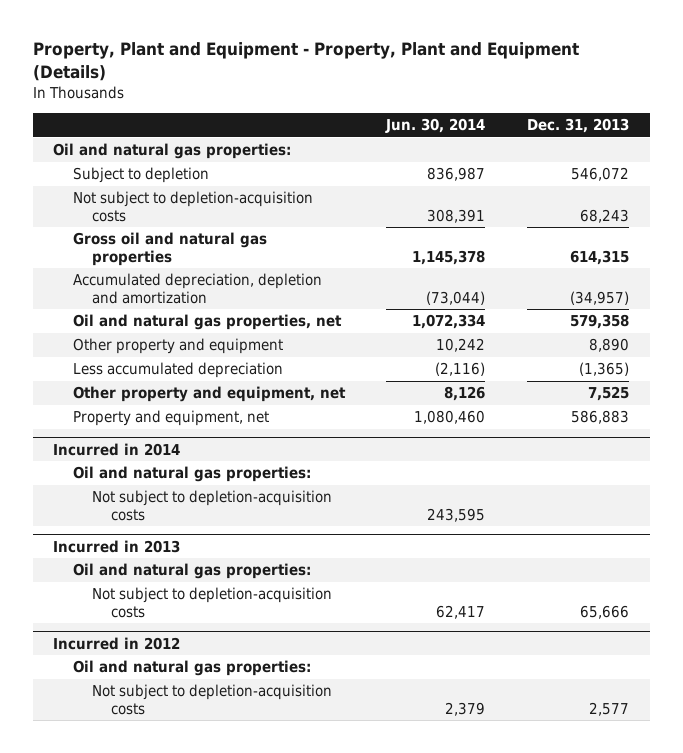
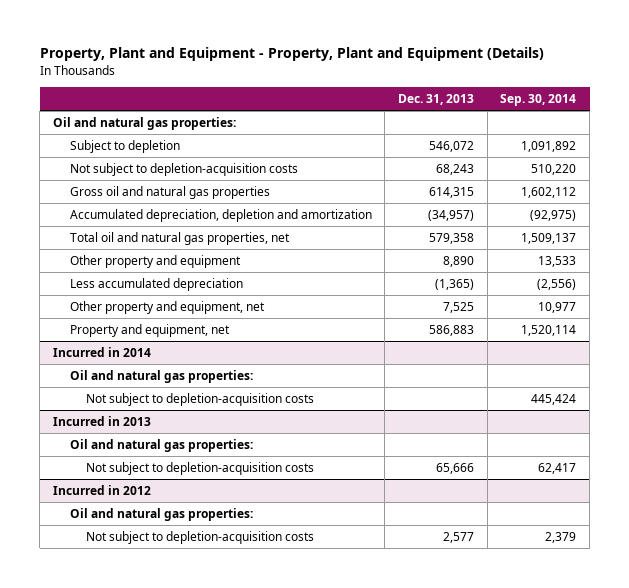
[385,118,486,134] Jun. 30, 2014 -> none
none -> [500,93,577,106] Sep. 30, 2014
[72,314,342,331] Oil and natural gas properties, net -> [69,231,290,245] Total oil and natural gas properties, net

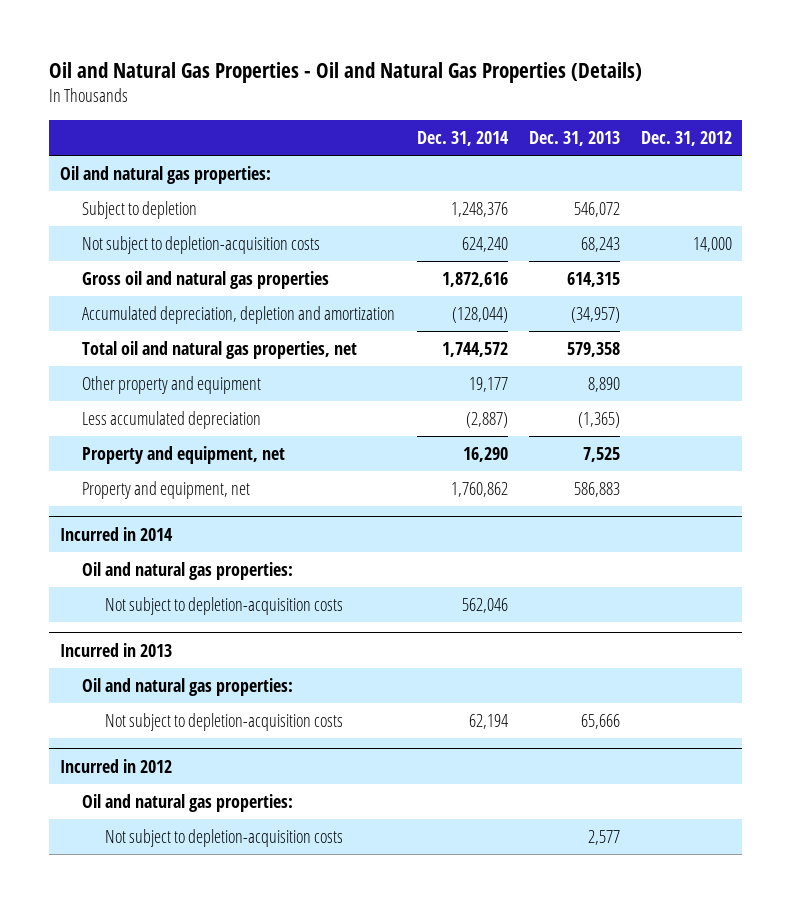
[39,47,544,62] Property, Plant and Equipment - Property, Plant and Equipment (Details) -> [49,61,643,83] Oil and Natural Gas Properties - Oil and Natural Gas Properties (Details)
[500,93,577,106] Sep. 30, 2014 -> none
none -> [416,131,509,147] Dec. 31, 2014
none -> [640,131,732,147] Dec. 31, 2012
[69,300,265,314] Other property and equipment, net -> [82,445,286,464] Property and equipment, net

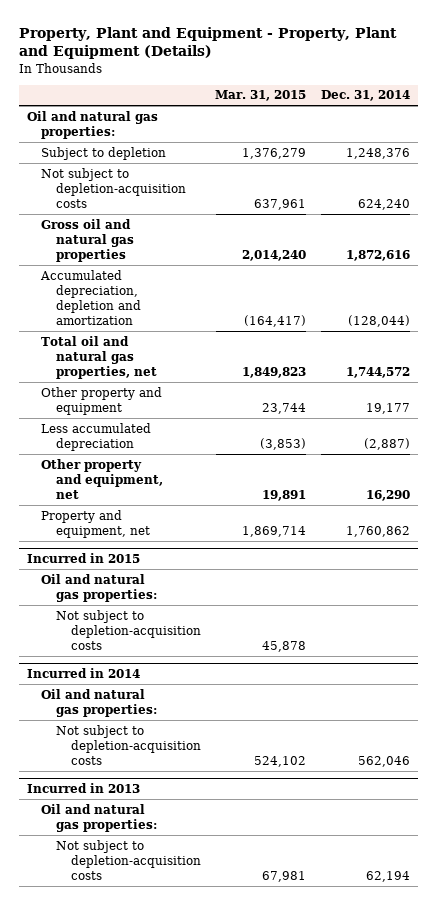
[49,61,643,83] Oil and Natural Gas Properties - Oil and Natural Gas Properties (Details) -> [19,26,398,60] Property, Plant and Equipment - Property, Plant and Equipment (Details)
[528,131,620,147] Dec. 31, 2013 -> none
[640,131,732,147] Dec. 31, 2012 -> none
none -> [215,90,307,102] Mar. 31, 2015
[82,445,286,464] Property and equipment, net -> [41,458,164,499] Other property and equipment, net
none -> [26,553,140,564] Incurred in 2015
none -> [41,573,158,602] Oil and natural gas properties:
none -> [56,609,201,650] Not subject to depletion-acquisition costs
[59,758,172,773] Incurred in 2012 -> none
[82,793,294,812] Oil and natural gas properties: -> none
[105,828,344,847] Not subject to depletion-acquisition costs -> none

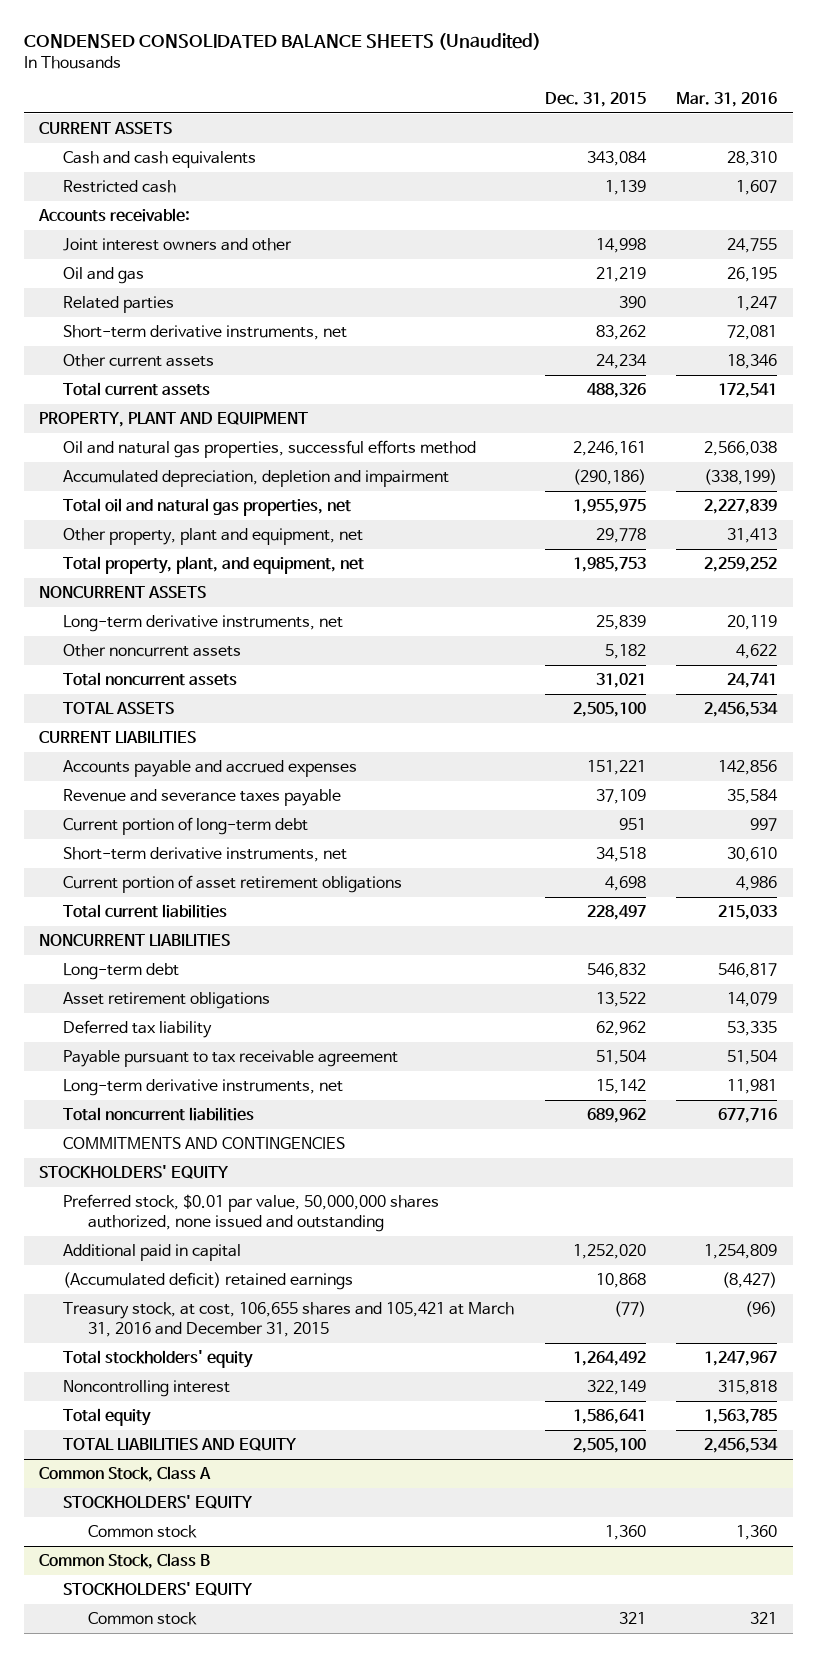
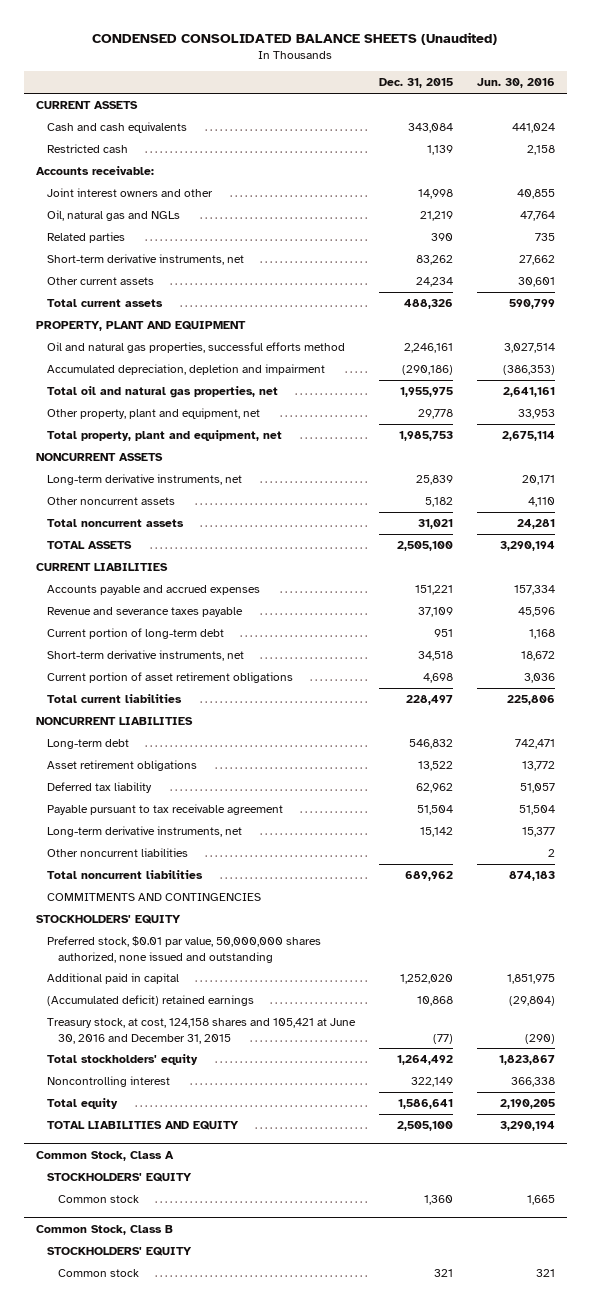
[676,91,778,107] Mar. 31, 2016 -> none
none -> [477,78,556,89] Jun. 30, 2016
[63,267,145,285] Oil and gas -> [46,210,180,222] Oil, natural gas and NGLs
[63,556,365,575] Total property, plant, and equipment, net -> [46,430,282,442] Total property, plant and equipment, net
none -> [46,848,188,858] Other noncurrent liabilities
[63,1302,515,1337] Treasury stock, at cost, 106,655 shares and 105,421 at March 31, 2016 and December 31, 2015 -> [46,1018,356,1044] Treasury stock, at cost, 124,158 shares and 105,421 at June 30, 2016 and December 31, 2015

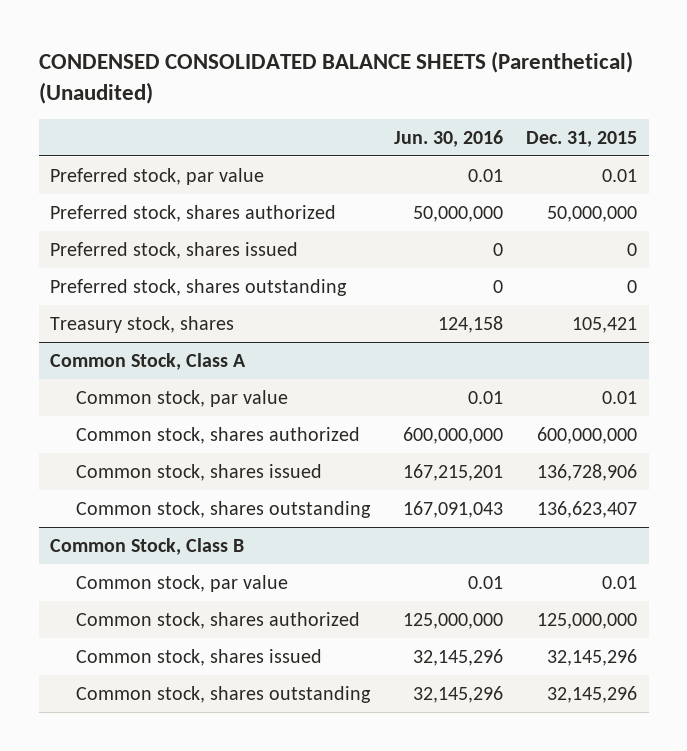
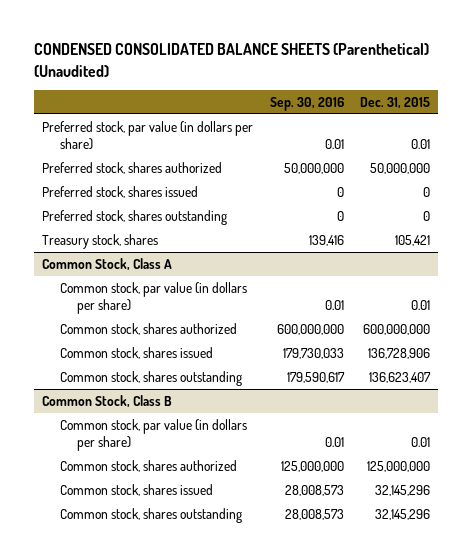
[393,130,503,148] Jun. 30, 2016 -> none
none -> [269,96,344,111] Sep. 30, 2016
[50,167,265,185] Preferred stock, par value -> [42,120,254,151] Preferred stock, par value (in dollars per share)
[76,389,289,407] Common stock, par value -> [59,281,247,315] Common stock, par value (in dollars per share)
[76,574,289,592] Common stock, par value -> [59,418,247,452] Common stock, par value (in dollars per share)

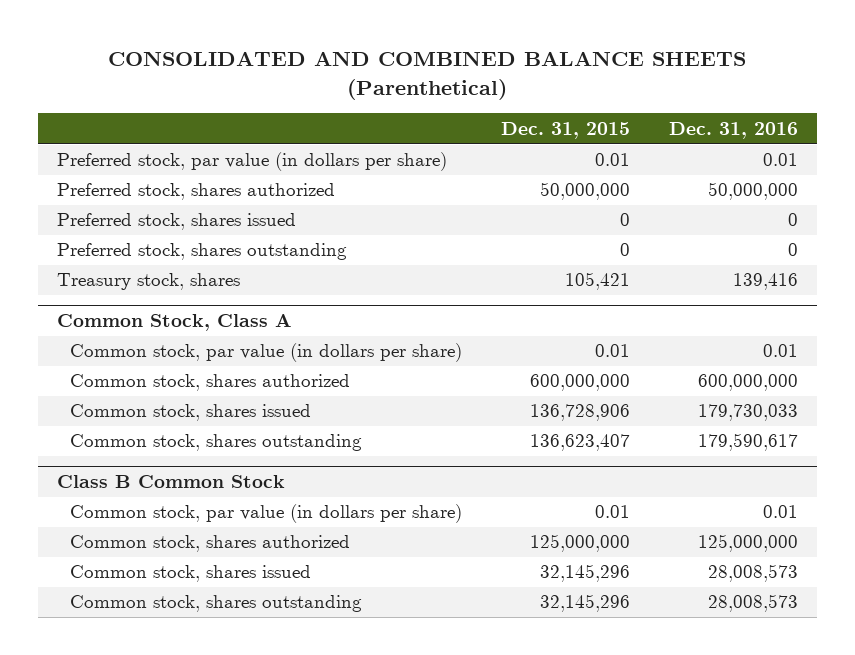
[34,43,430,77] CONDENSED CONSOLIDATED BALANCE SHEETS (Parenthetical) (Unaudited) -> [108,51,747,100] CONSOLIDATED AND COMBINED BALANCE SHEETS (Parenthetical)
[269,96,344,111] Sep. 30, 2016 -> none
none -> [668,121,798,139] Dec. 31, 2016
[42,394,173,408] Common Stock, Class B -> [57,475,286,489] Class B Common Stock

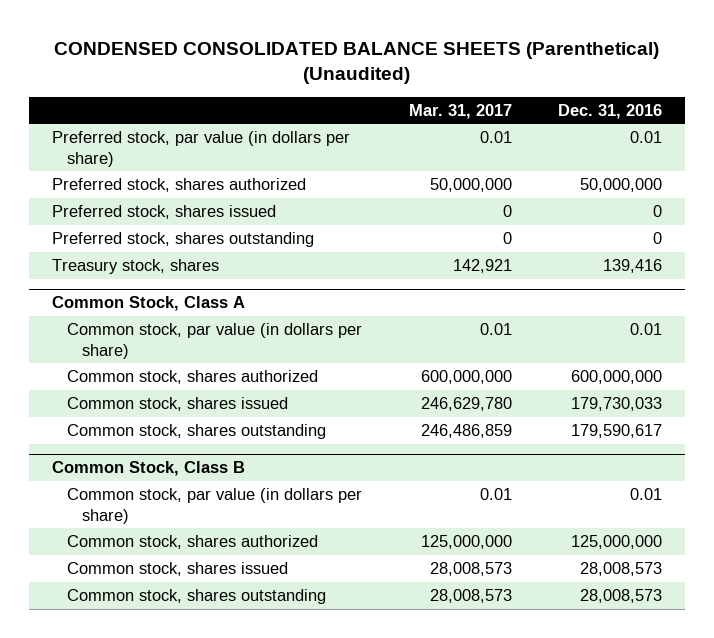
[108,51,747,100] CONSOLIDATED AND COMBINED BALANCE SHEETS (Parenthetical) -> [54,41,660,85] CONDENSED CONSOLIDATED BALANCE SHEETS (Parenthetical) (Unaudited)
[500,121,630,139] Dec. 31, 2015 -> none
none -> [408,103,512,119] Mar. 31, 2017
[57,475,286,489] Class B Common Stock -> [52,461,246,477] Common Stock, Class B

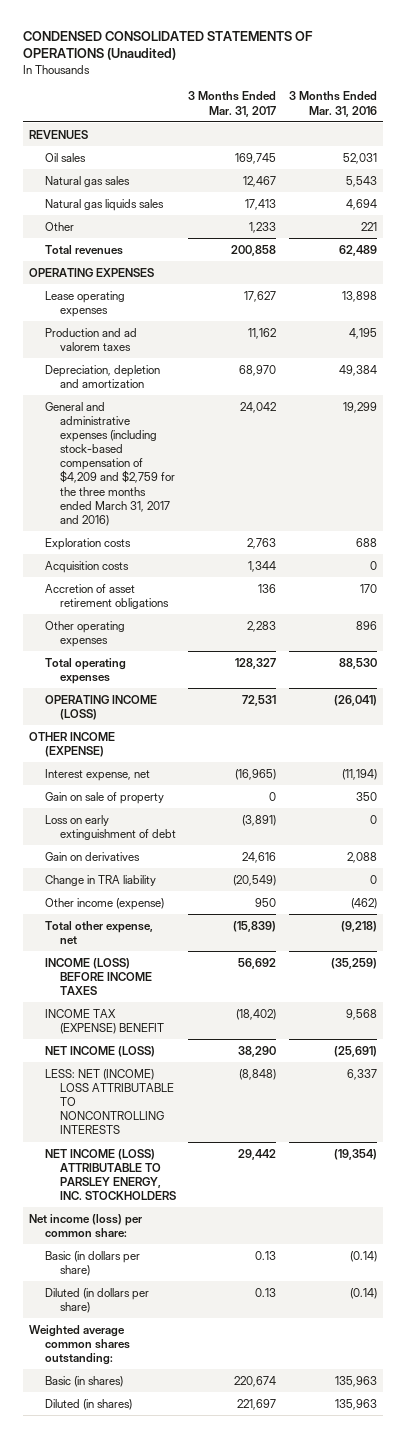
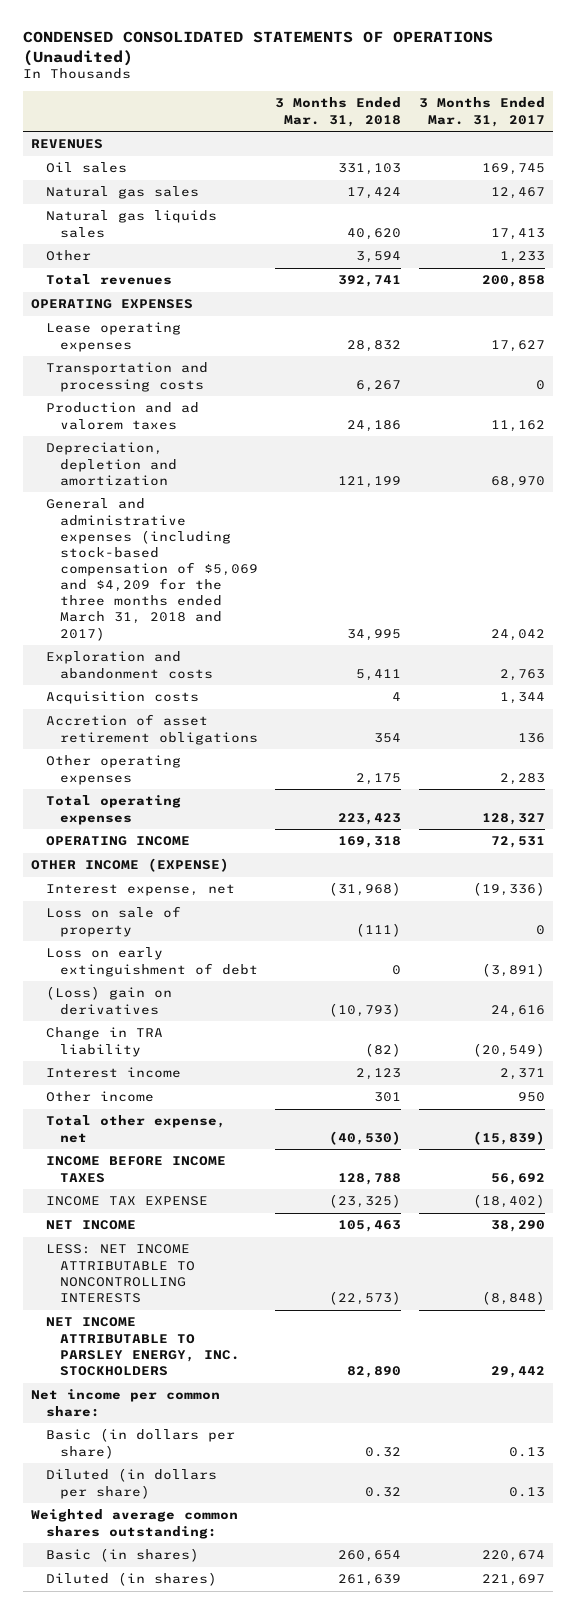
[288,91,377,117] 3 Months Ended Mar. 31, 2016 -> none
none -> [275,97,402,127] 3 Months Ended Mar. 31, 2018
none -> [45,362,208,392] Transportation and processing costs
[44,401,175,526] General and administrative expenses (including stock-based compensation of $4,209 and $2,759 for the three months ended March 31, 2017 and 2016) -> [45,498,258,641] General and administrative expenses (including stock-based compensation of $5,069 and $4,209 for the three months ended March 31, 2018 and 2017)
[44,537,131,550] Exploration costs -> [45,651,213,679] Exploration and abandonment costs
[44,694,157,720] OPERATING INCOME (LOSS) -> [45,836,190,847] OPERATING INCOME
[235,768,277,780] (16,965) -> [472,882,545,897] (19,336)
[44,791,164,804] Gain on sale of property -> [45,906,181,937] Loss on sale of property
[44,851,140,861] Gain on derivatives -> [45,986,172,1015] (Loss) gain on derivatives
none -> [45,1067,181,1079] Interest income
[44,897,164,910] Other income (expense) -> [45,1091,154,1103] Other income
[44,957,152,995] INCOME (LOSS) BEFORE INCOME TAXES -> [45,1156,226,1183] INCOME BEFORE INCOME TAXES
[44,1008,164,1034] INCOME TAX (EXPENSE) BENEFIT -> [45,1196,208,1207] INCOME TAX EXPENSE
[44,1045,155,1057] NET INCOME (LOSS) -> [45,1220,136,1231] NET INCOME
[44,1068,174,1135] LESS: NET (INCOME) LOSS ATTRIBUTABLE TO NONCONTROLLING INTERESTS -> [45,1244,195,1303] LESS: NET INCOME ATTRIBUTABLE TO NONCONTROLLING INTERESTS
[44,1148,176,1201] NET INCOME (LOSS) ATTRIBUTABLE TO PARSLEY ENERGY, INC. STOCKHOLDERS -> [45,1317,240,1376] NET INCOME ATTRIBUTABLE TO PARSLEY ENERGY, INC. STOCKHOLDERS
[29,1213,143,1238] Net income (loss) per common share: -> [31,1389,221,1417] Net income per common share:

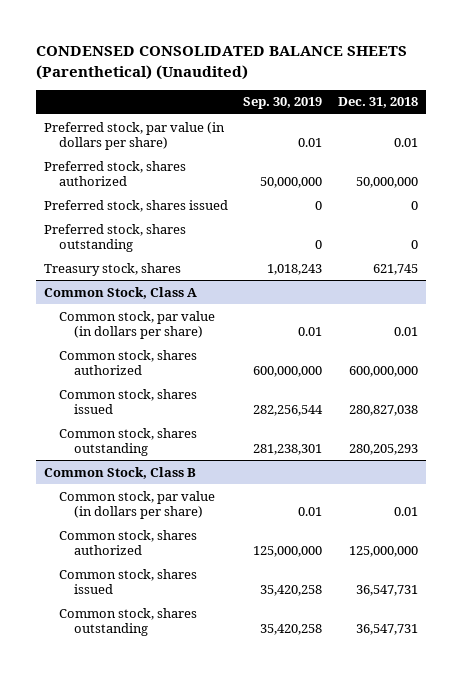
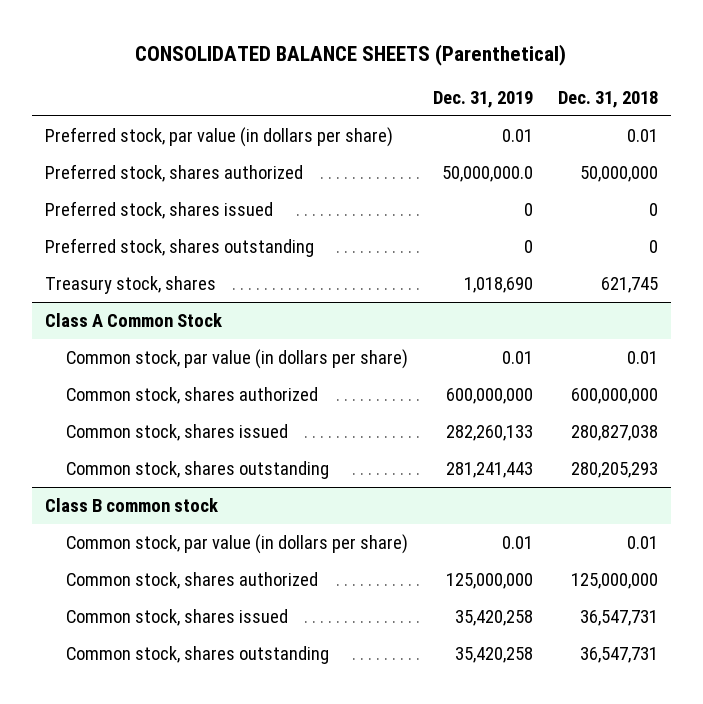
[36,46,408,80] CONDENSED CONSOLIDATED BALANCE SHEETS (Parenthetical) (Unaudited) -> [135,43,567,66] CONSOLIDATED BALANCE SHEETS (Parenthetical)
[243,97,323,110] Sep. 30, 2019 -> none
none -> [432,90,533,108] Dec. 31, 2019
[43,286,197,299] Common Stock, Class A -> [44,312,222,327] Class A Common Stock
[43,466,196,479] Common Stock, Class B -> [44,497,218,512] Class B common stock

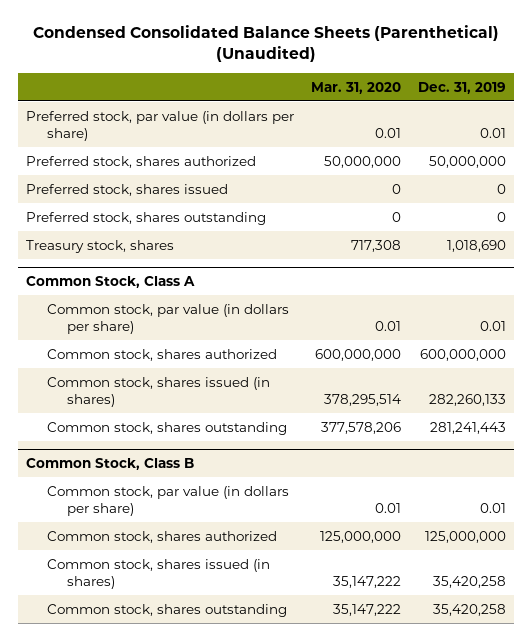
[135,43,567,66] CONSOLIDATED BALANCE SHEETS (Parenthetical) -> [32,25,499,63] Condensed Consolidated Balance Sheets (Parenthetical) (Unaudited)
[558,90,659,108] Dec. 31, 2018 -> none
none -> [310,81,401,94] Mar. 31, 2020
[441,165,533,182] 50,000,000.0 -> [428,155,506,168] 50,000,000
[44,312,222,327] Class A Common Stock -> [26,276,196,289] Common Stock, Class A
[65,423,288,441] Common stock, shares issued -> [46,376,270,407] Common stock, shares issued (in shares)
[44,497,218,512] Class B common stock -> [26,458,195,471] Common Stock, Class B
[65,608,288,626] Common stock, shares issued -> [46,558,270,589] Common stock, shares issued (in shares)

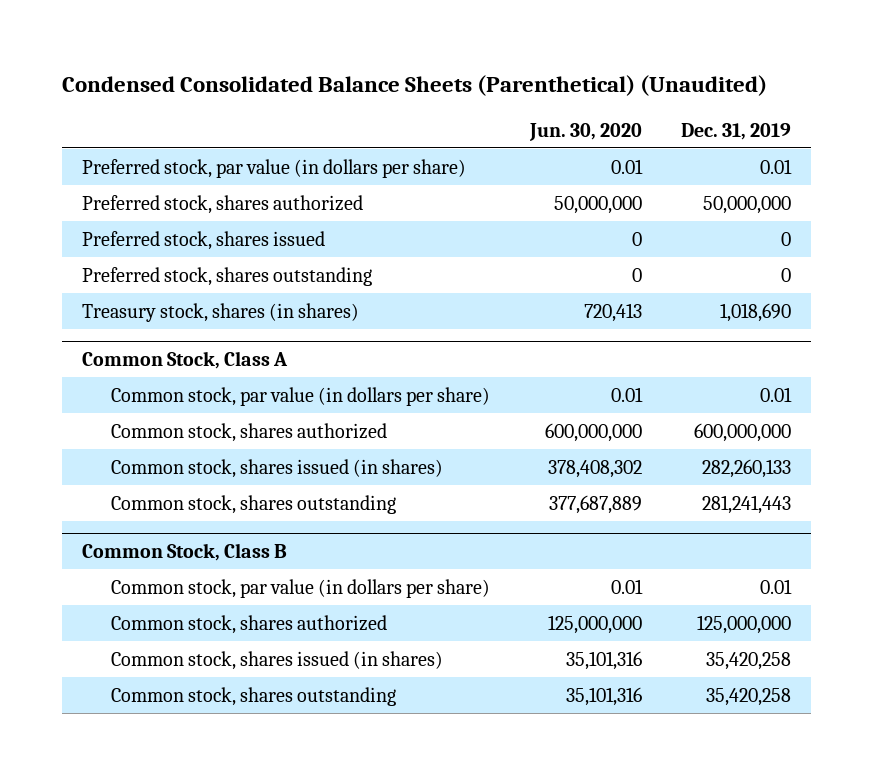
[310,81,401,94] Mar. 31, 2020 -> none
none -> [528,122,642,141] Jun. 30, 2020
[26,239,175,253] Treasury stock, shares -> [81,302,359,322] Treasury stock, shares (in shares)

